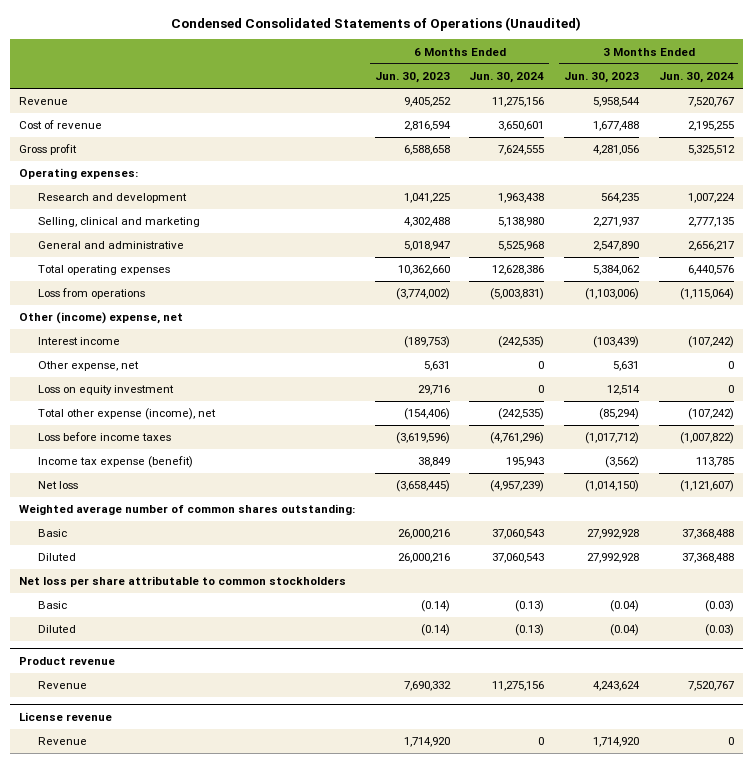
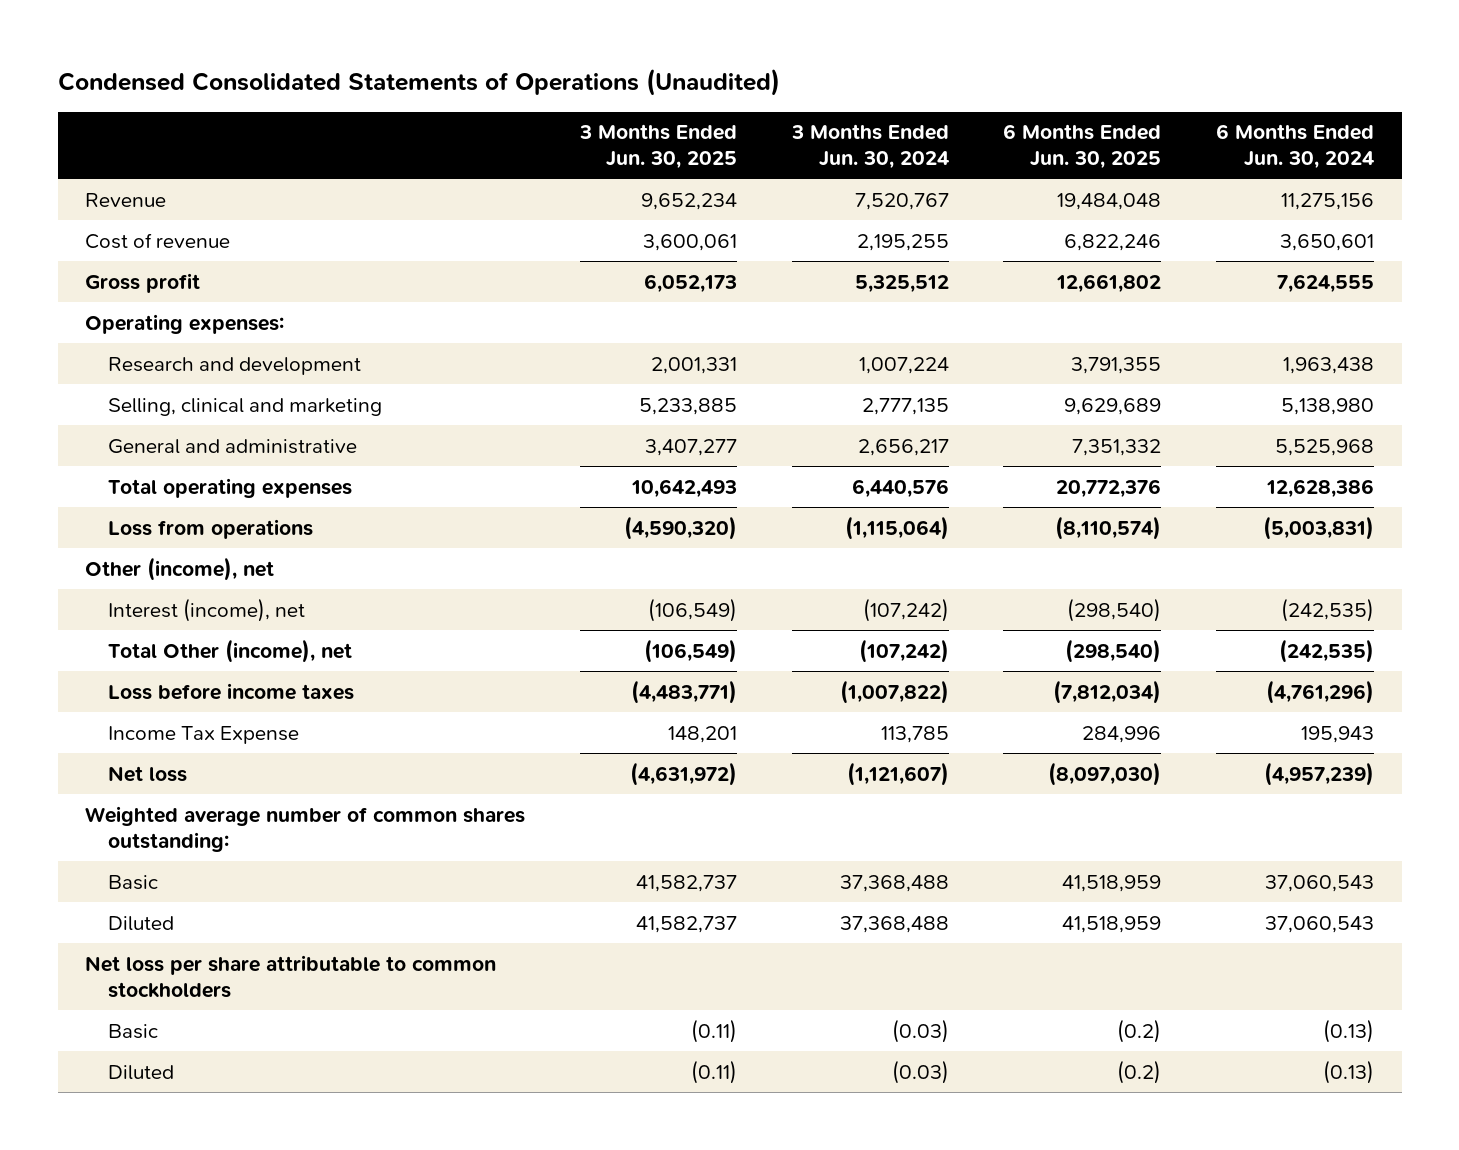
[374,72,450,84] Jun. 30, 2023 -> none
[563,72,639,84] Jun. 30, 2023 -> none
none -> [578,124,737,170] 3 Months Ended Jun. 30, 2025
none -> [1003,124,1162,170] 6 Months Ended Jun. 30, 2025
[37,361,139,372] Other expense, net -> none
[37,385,174,396] Loss on equity investment -> none
[19,312,184,325] Other (income) expense, net -> [84,556,274,581] Other (income), net
[37,337,120,346] Interest income -> [107,597,305,622] Interest (income), net
[37,408,216,421] Total other expense (income), net -> [107,638,352,663] Total Other (income), net
[37,456,193,469] Income tax expense (benefit) -> [107,725,299,744] Income Tax Expense
[19,656,116,665] Product revenue -> none
[37,681,87,690] Revenue -> none
[19,711,113,721] License revenue -> none
[37,737,87,746] Revenue -> none

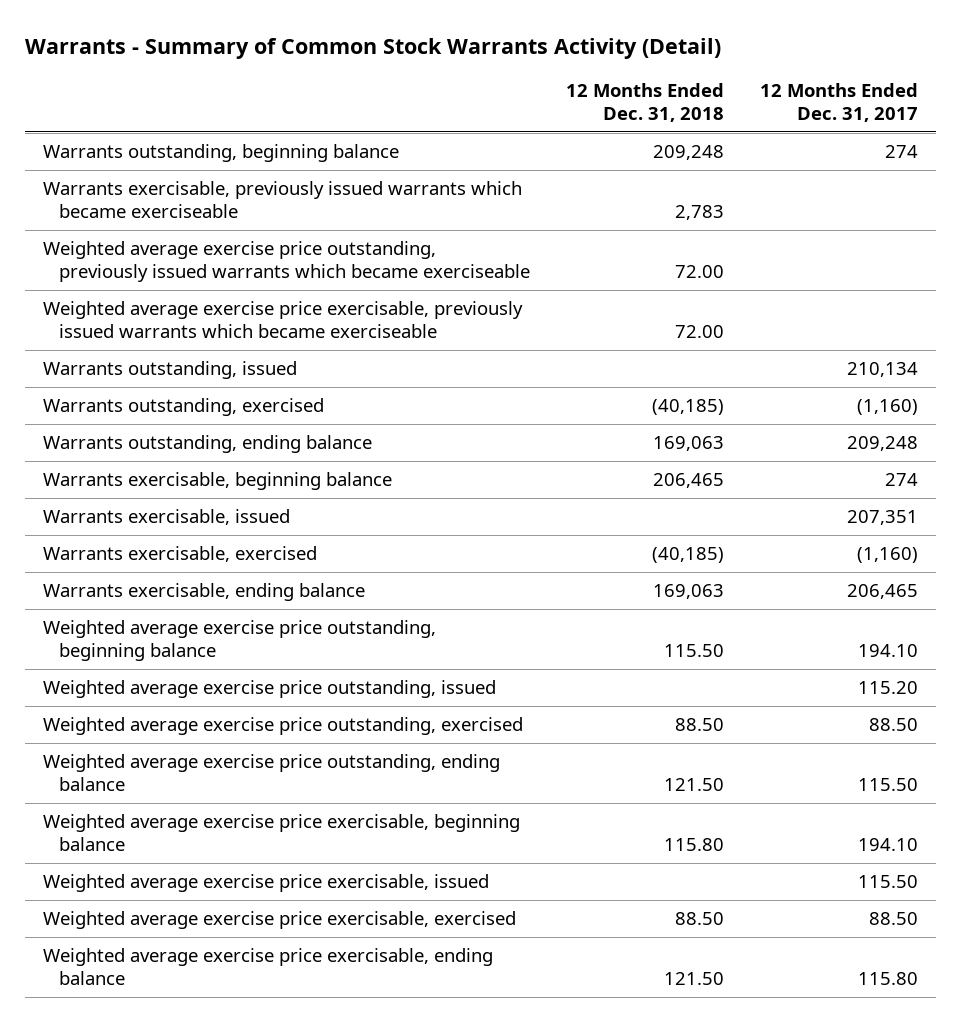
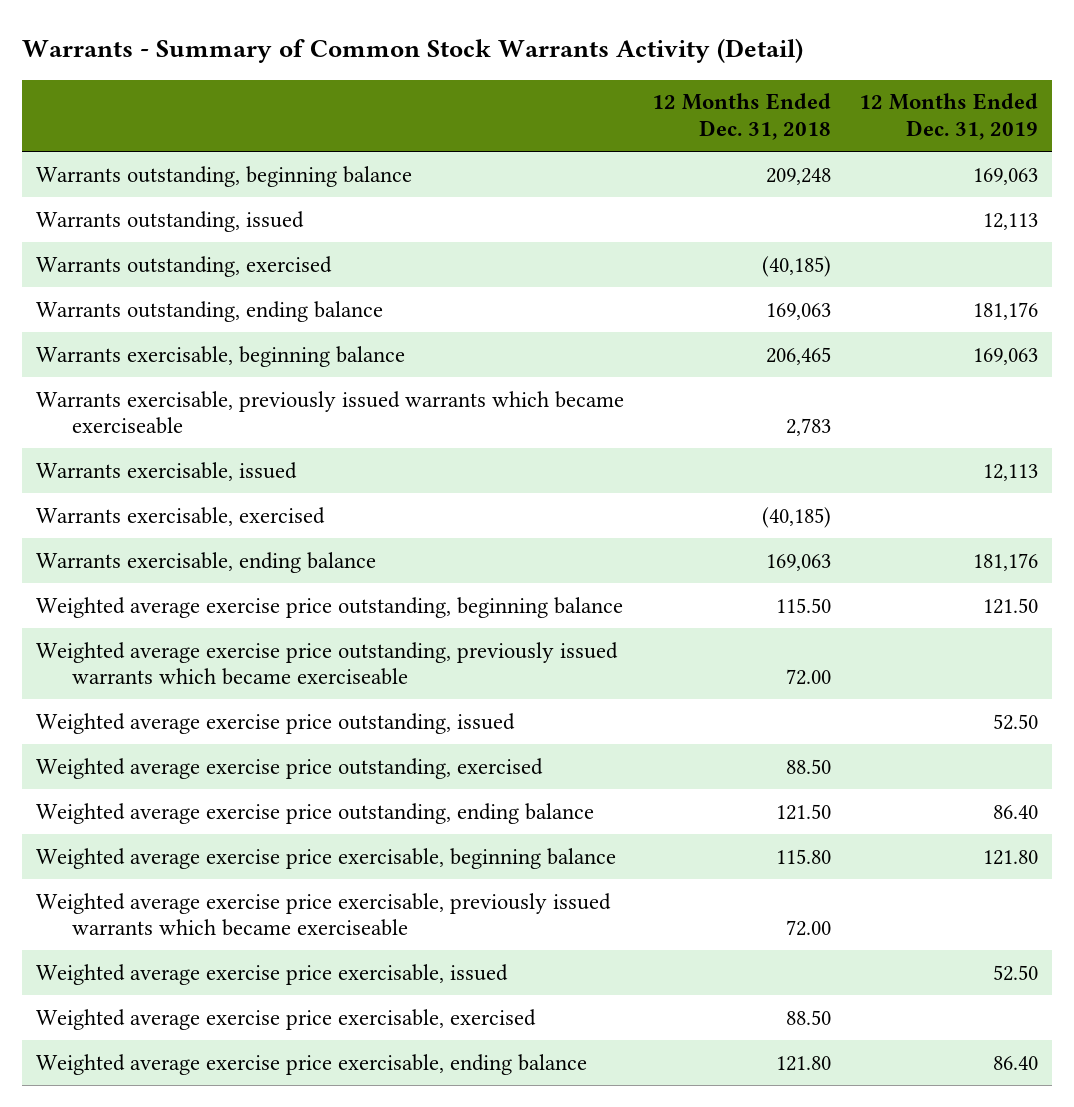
[760,83,919,122] 12 Months Ended Dec. 31, 2017 -> none
none -> [858,93,1038,141] 12 Months Ended Dec. 31, 2019
[42,181,522,218] Warrants exercisable, previously issued warrants which became exerciseable -> [36,390,625,435] Warrants exercisable, previously issued warrants which became exerciseable
[42,241,530,282] Weighted average exercise price outstanding, previously issued warrants which became exerciseable -> [36,641,619,686] Weighted average exercise price outstanding, previously issued warrants which became exerciseable
[42,301,523,338] Weighted average exercise price exercisable, previously issued warrants which became exerciseable -> [36,892,612,937] Weighted average exercise price exercisable, previously issued warrants which became exerciseable
[663,971,724,985] 121.50 -> [775,1055,831,1071] 121.80

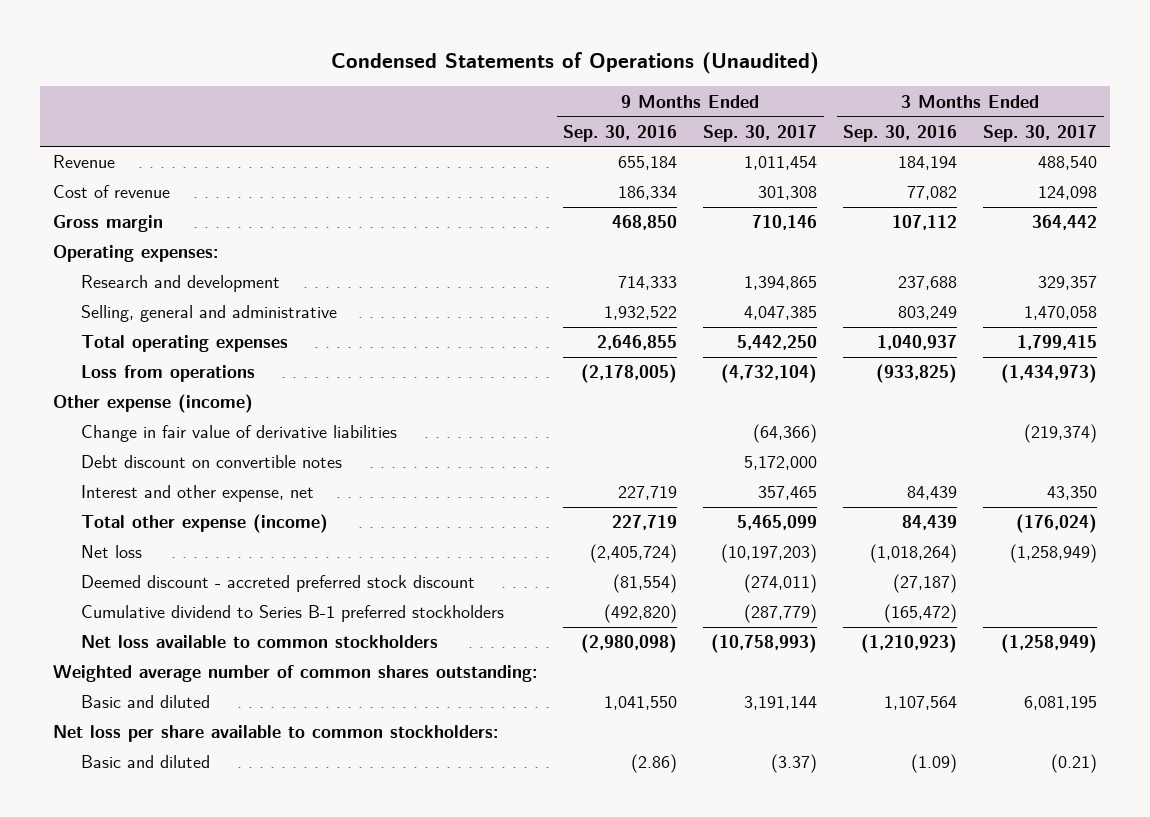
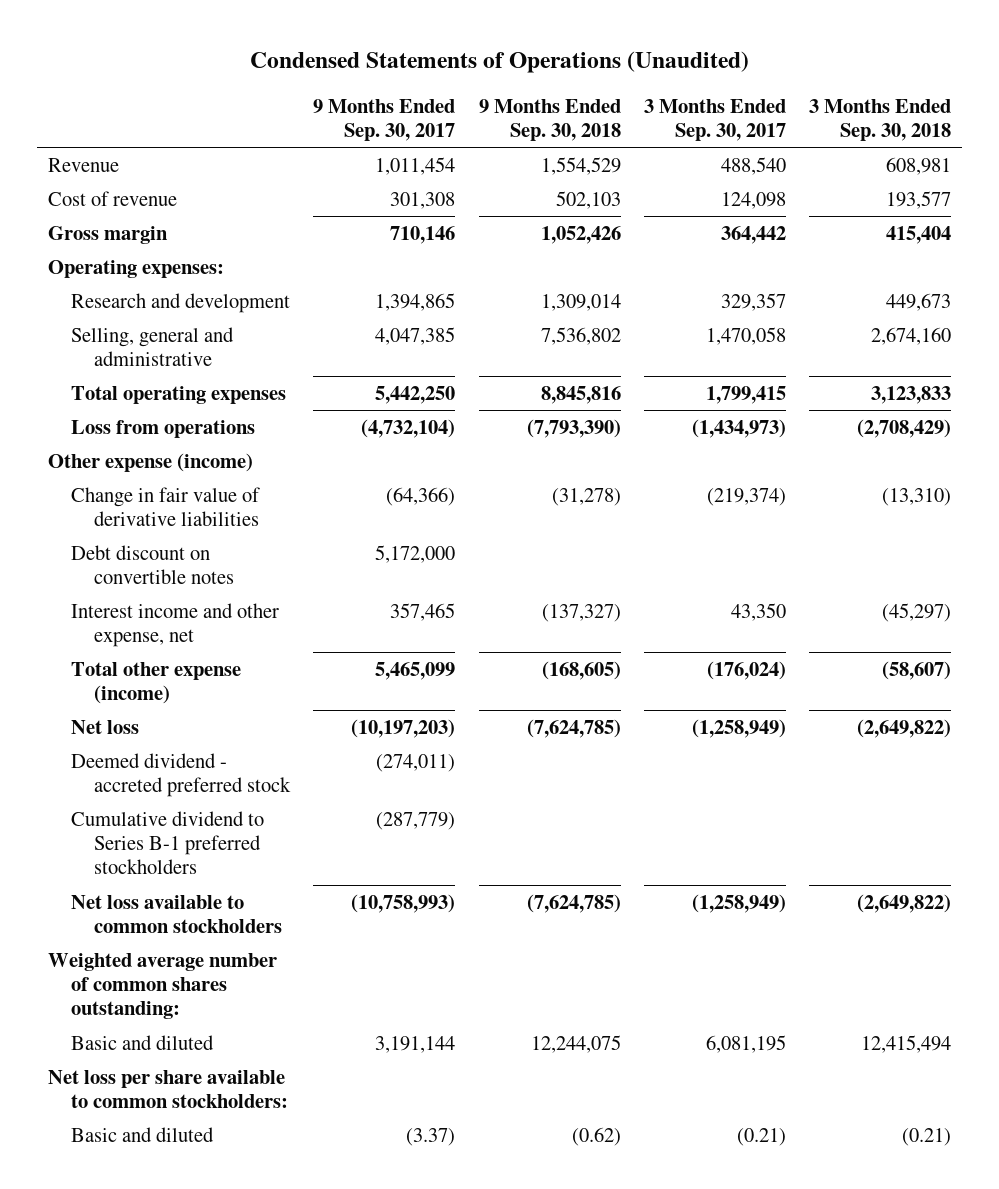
[563,124,678,142] Sep. 30, 2016 -> none
[843,124,958,142] Sep. 30, 2016 -> none
none -> [478,98,621,141] 9 Months Ended Sep. 30, 2018
none -> [808,98,951,141] 3 Months Ended Sep. 30, 2018
[81,485,315,503] Interest and other expense, net -> [71,602,280,648] Interest income and other expense, net
[81,575,476,593] Deemed discount - accreted preferred stock discount -> [71,752,292,798] Deemed dividend - accreted preferred stock

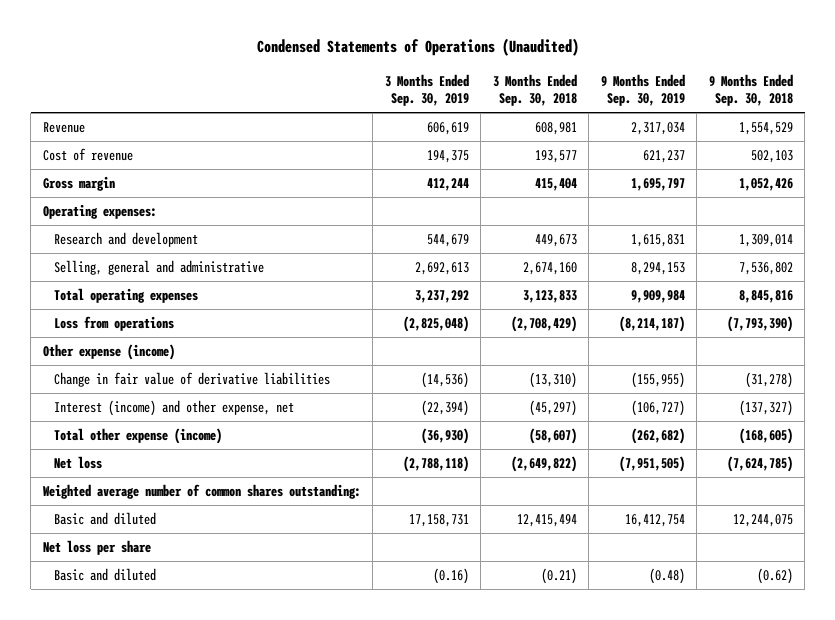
[313,98,456,141] 9 Months Ended Sep. 30, 2017 -> none
[643,98,786,141] 3 Months Ended Sep. 30, 2017 -> none
none -> [384,73,469,107] 3 Months Ended Sep. 30, 2019
none -> [600,73,685,107] 9 Months Ended Sep. 30, 2019
[71,544,235,585] Debt discount on convertible notes -> none
[71,602,280,648] Interest income and other expense, net -> [53,400,294,417] Interest (income) and other expense, net
[71,752,292,798] Deemed dividend - accreted preferred stock -> none
[71,810,265,875] Cumulative dividend to Series B-1 preferred stockholders -> none
[71,894,283,934] Net loss available to common stockholders -> none
[48,1069,289,1109] Net loss per share available to common stockholders: -> [42,540,151,556] Net loss per share

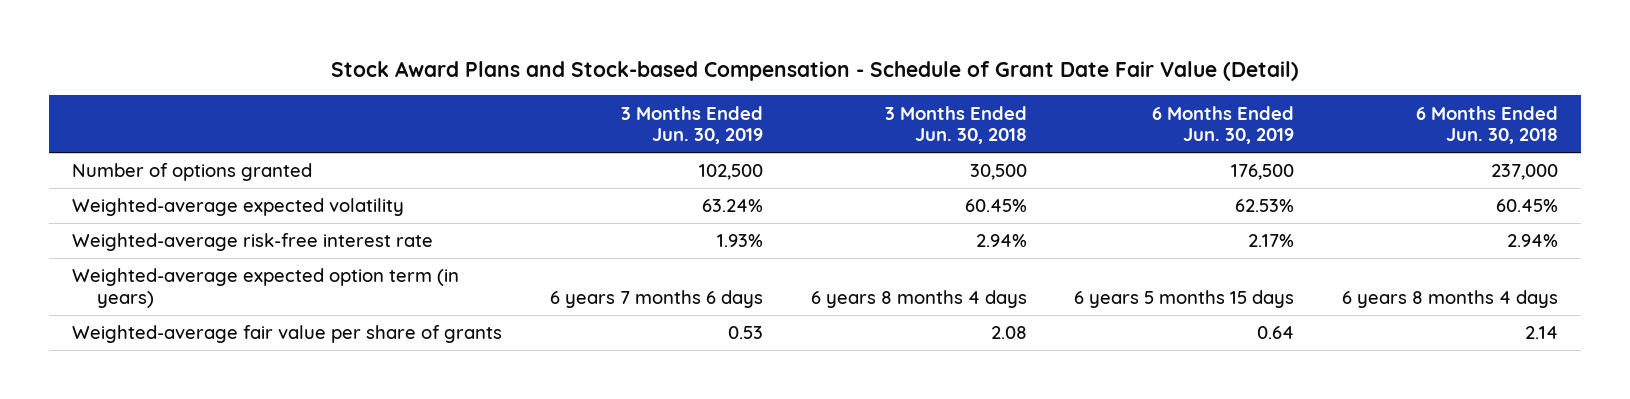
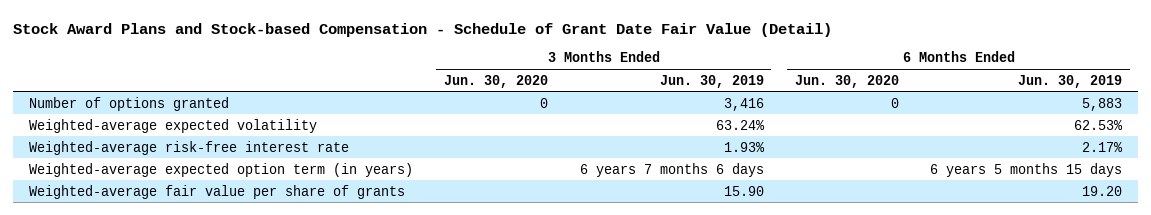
[884,105,1027,145] 3 Months Ended Jun. 30, 2018 -> none
[1415,105,1558,145] 6 Months Ended Jun. 30, 2018 -> none
none -> [444,74,549,88] Jun. 30, 2020
none -> [794,74,899,88] Jun. 30, 2020
[698,164,763,181] 102,500 -> [723,97,764,111] 3,416
[1231,164,1295,181] 176,500 -> [1082,97,1123,111] 5,883
[727,326,763,340] 0.53 -> [723,185,764,196] 15.90
[1257,326,1295,340] 0.64 -> [1082,185,1123,196] 19.20

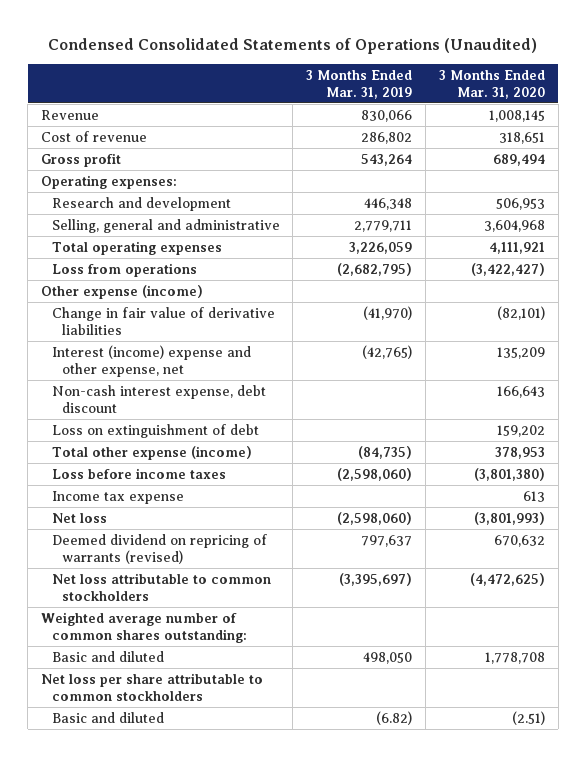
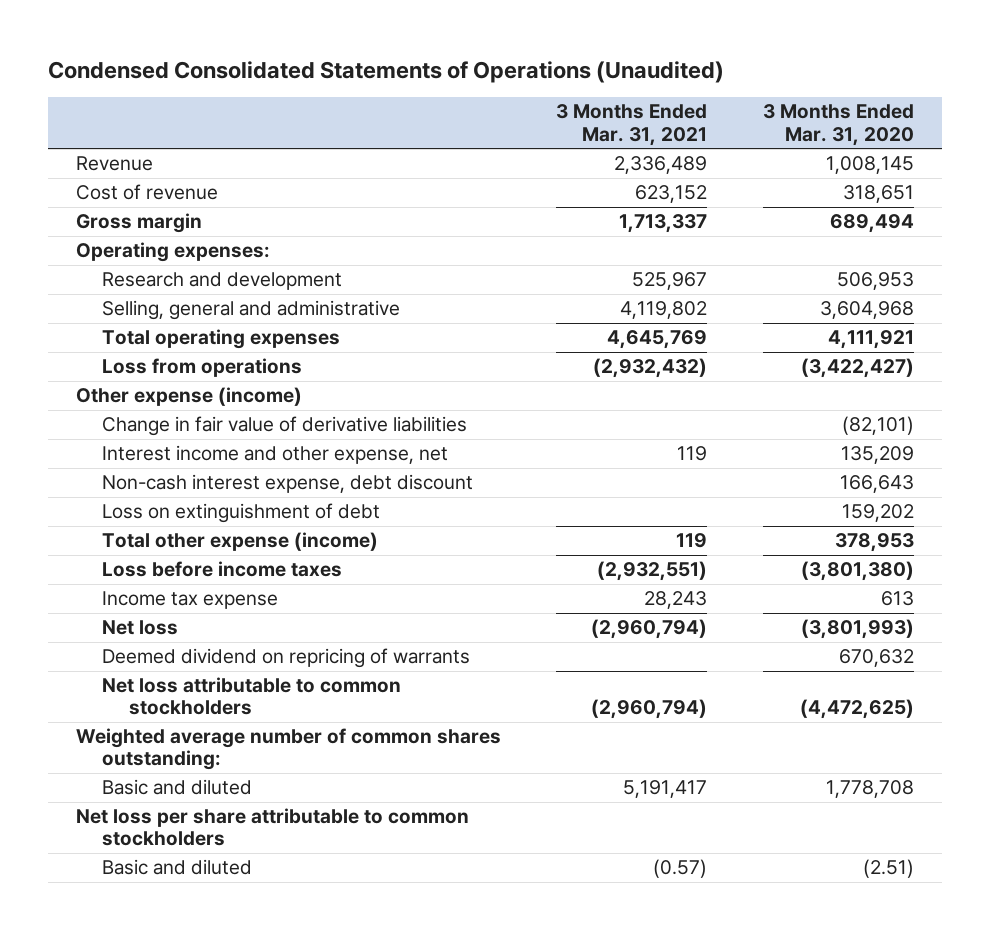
[306,69,413,99] 3 Months Ended Mar. 31, 2019 -> none
none -> [556,104,708,146] 3 Months Ended Mar. 31, 2021
[41,152,122,167] Gross profit -> [75,213,202,234] Gross margin
[51,344,251,378] Interest (income) expense and other expense, net -> [102,445,449,465] Interest income and other expense, net
[51,533,267,565] Deemed dividend on repricing of warrants (revised) -> [102,648,471,669] Deemed dividend on repricing of warrants

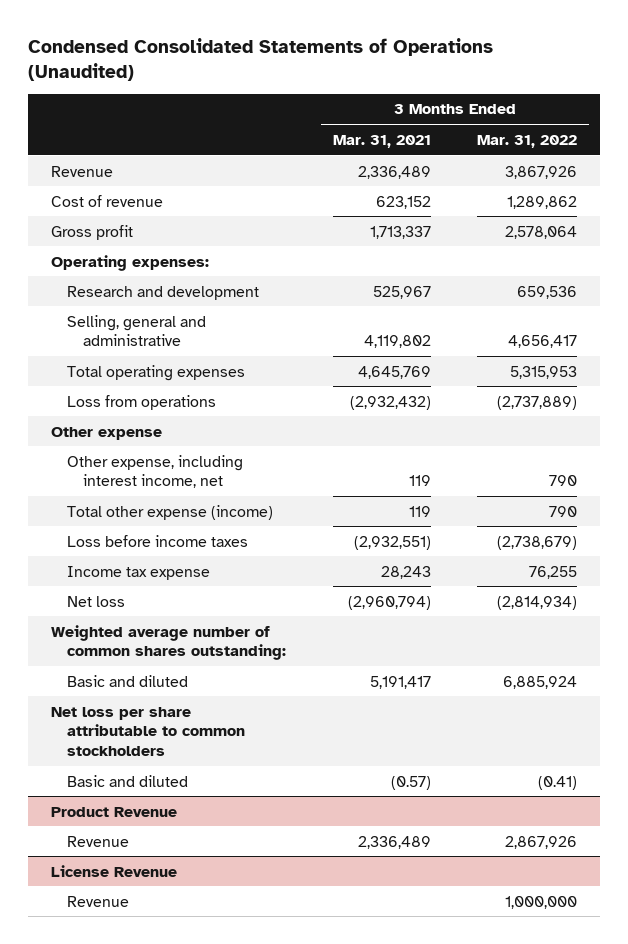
[762,104,914,146] 3 Months Ended Mar. 31, 2020 -> none
none -> [477,134,578,148] Mar. 31, 2022
[75,213,202,234] Gross margin -> [51,224,134,240] Gross profit
[102,416,468,437] Change in fair value of derivative liabilities -> none
[102,474,474,494] Non-cash interest expense, debt discount -> none
[102,503,381,524] Loss on extinguishment of debt -> none
[75,387,302,407] Other expense (income) -> [51,426,163,440] Other expense
[102,445,449,465] Interest income and other expense, net -> [66,454,243,489] Other expense, including interest income, net
[102,648,471,669] Deemed dividend on repricing of warrants -> none
[102,677,402,716] Net loss attributable to common stockholders -> none
none -> [51,806,178,817] Product Revenue
none -> [66,835,129,847] Revenue
none -> [51,864,178,877] License Revenue
none -> [66,895,129,907] Revenue

